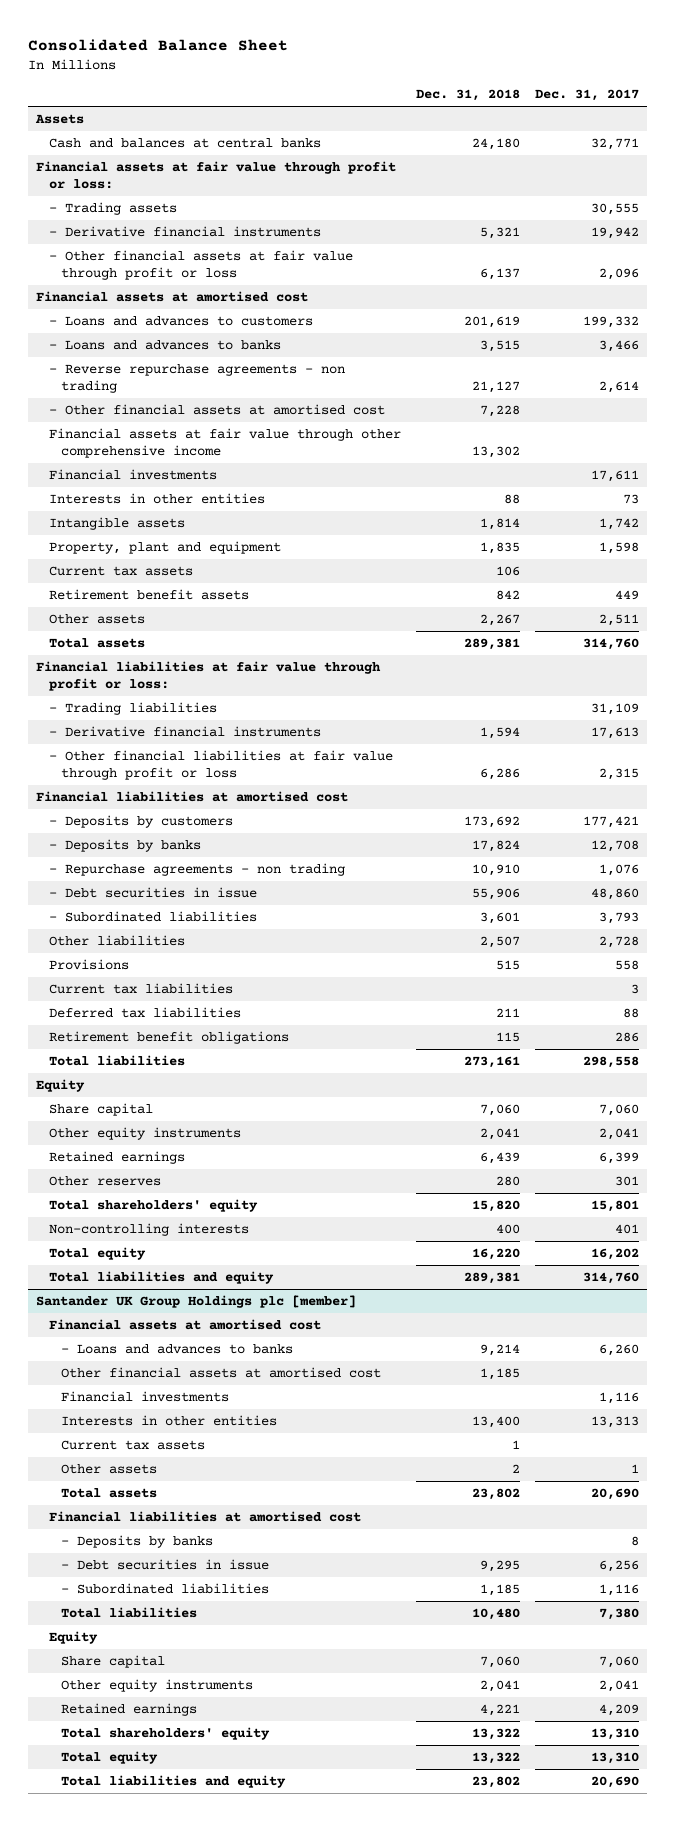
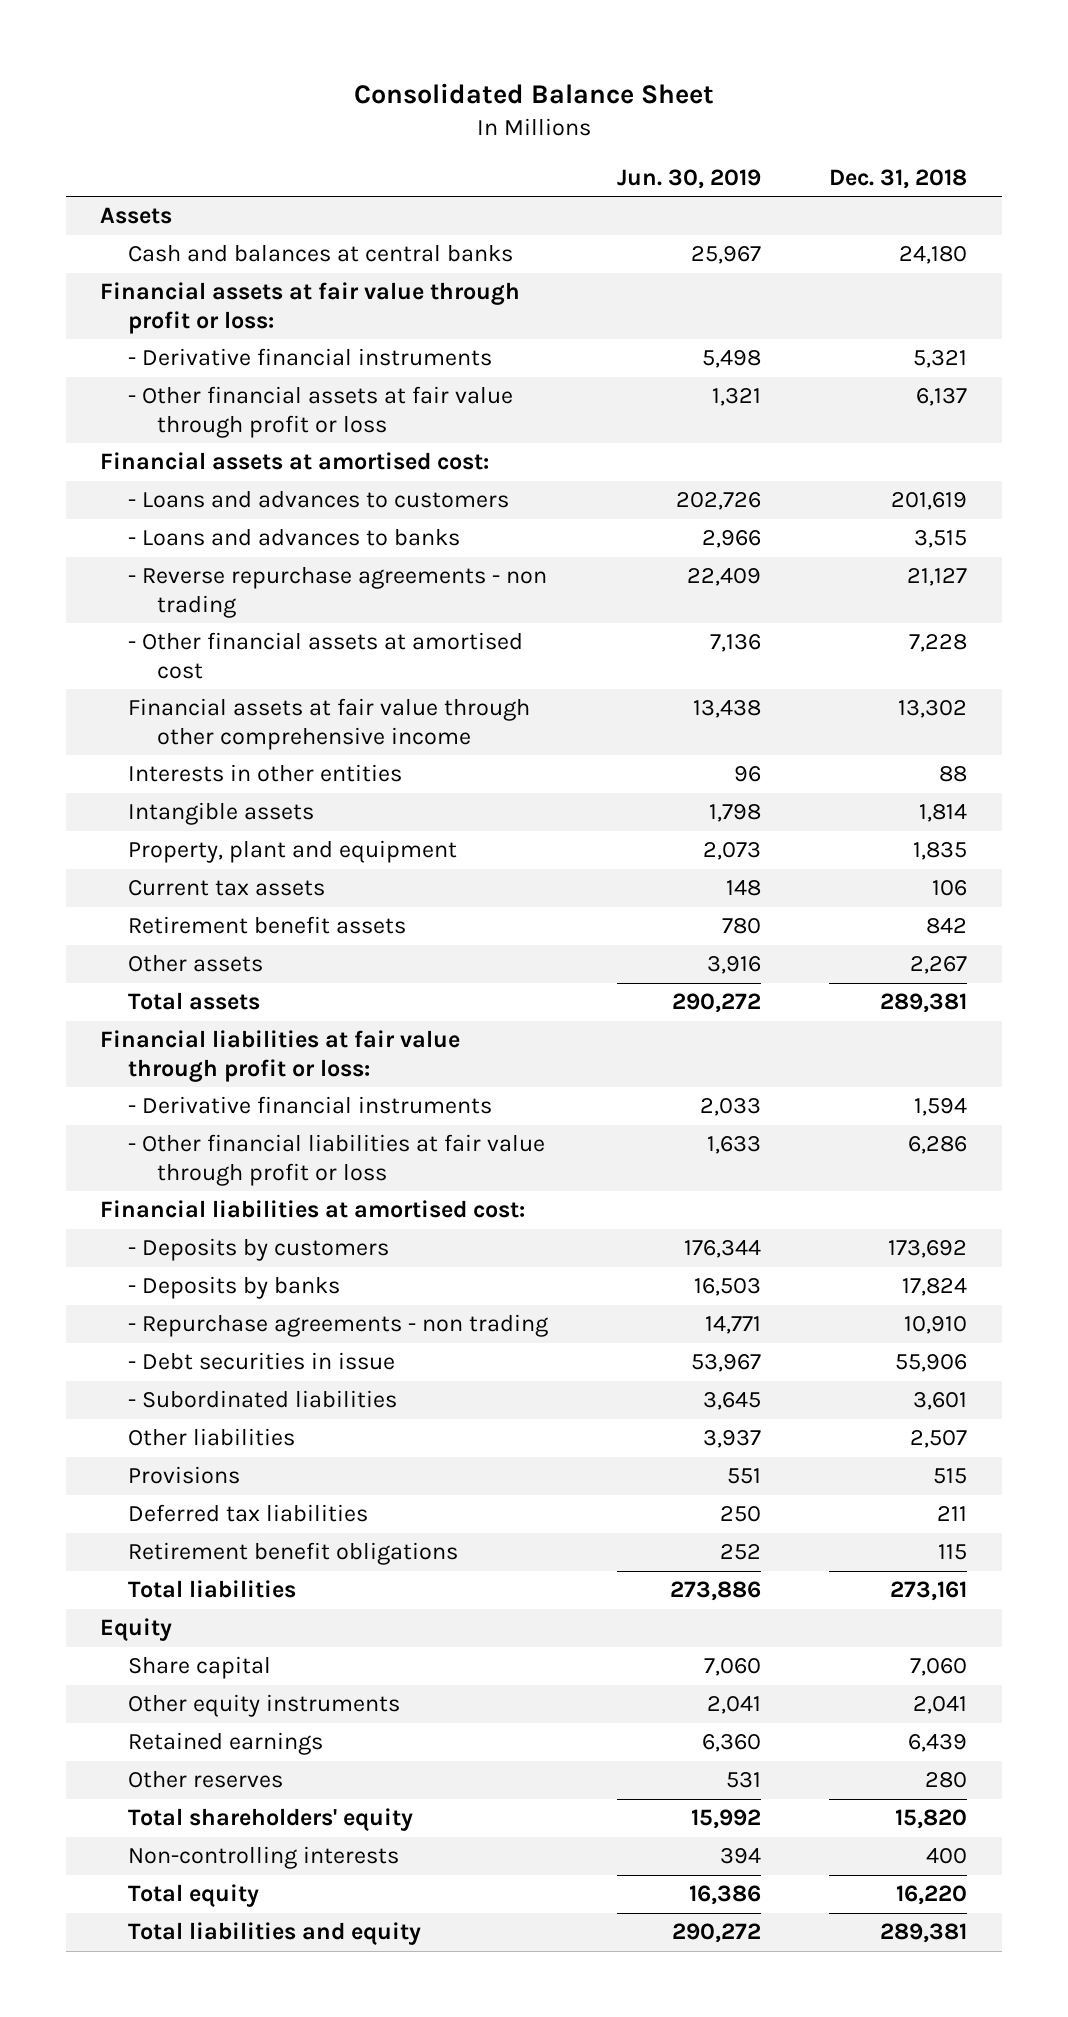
[535,89,640,102] Dec. 31, 2017 -> none
none -> [616,168,761,189] Jun. 30, 2019
[48,201,177,215] - Trading assets -> none
[35,290,308,302] Financial assets at amortised cost -> [100,452,490,471] Financial assets at amortised cost:
[48,468,217,480] Financial investments -> none
[48,701,217,715] - Trading liabilities -> none
[35,790,348,802] Financial liabilities at amortised cost -> [100,1200,526,1219] Financial liabilities at amortised cost:
[48,982,233,994] Current tax liabilities -> none
[35,1294,356,1308] Santander UK Group Holdings plc [member] -> none
[48,1318,321,1330] Financial assets at amortised cost -> none
[61,1343,294,1354] - Loans and advances to banks -> none
[61,1366,382,1378] Other financial assets at amortised cost -> none
[61,1390,230,1402] Financial investments -> none
[61,1414,278,1426] Interests in other entities -> none
[61,1439,206,1450] Current tax assets -> none
[61,1463,158,1474] Other assets -> none
[61,1487,158,1498] Total assets -> none
[48,1510,361,1522] Financial liabilities at amortised cost -> none
[61,1534,214,1548] - Deposits by banks -> none
[61,1558,270,1570] - Debt securities in issue -> none
[61,1582,270,1594] - Subordinated liabilities -> none
[61,1606,198,1618] Total liabilities -> none
[48,1630,98,1644] Equity -> none
[61,1654,166,1668] Share capital -> none
[61,1678,254,1692] Other equity instruments -> none
[61,1702,198,1716] Retained earnings -> none
[61,1726,271,1740] Total shareholders' equity -> none
[61,1750,159,1764] Total equity -> none
[61,1774,287,1788] Total liabilities and equity -> none

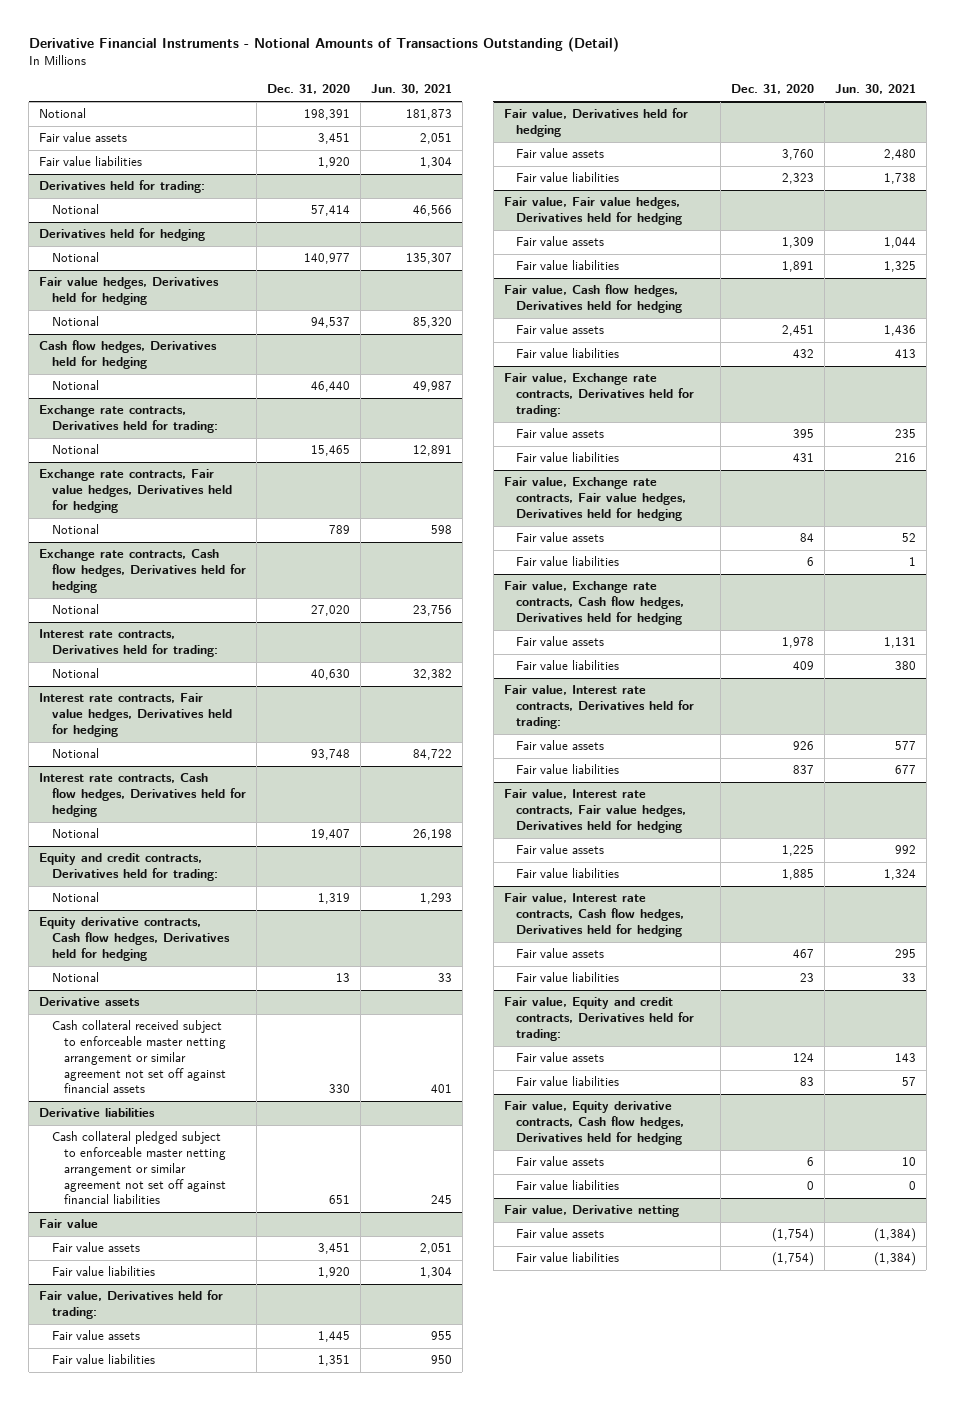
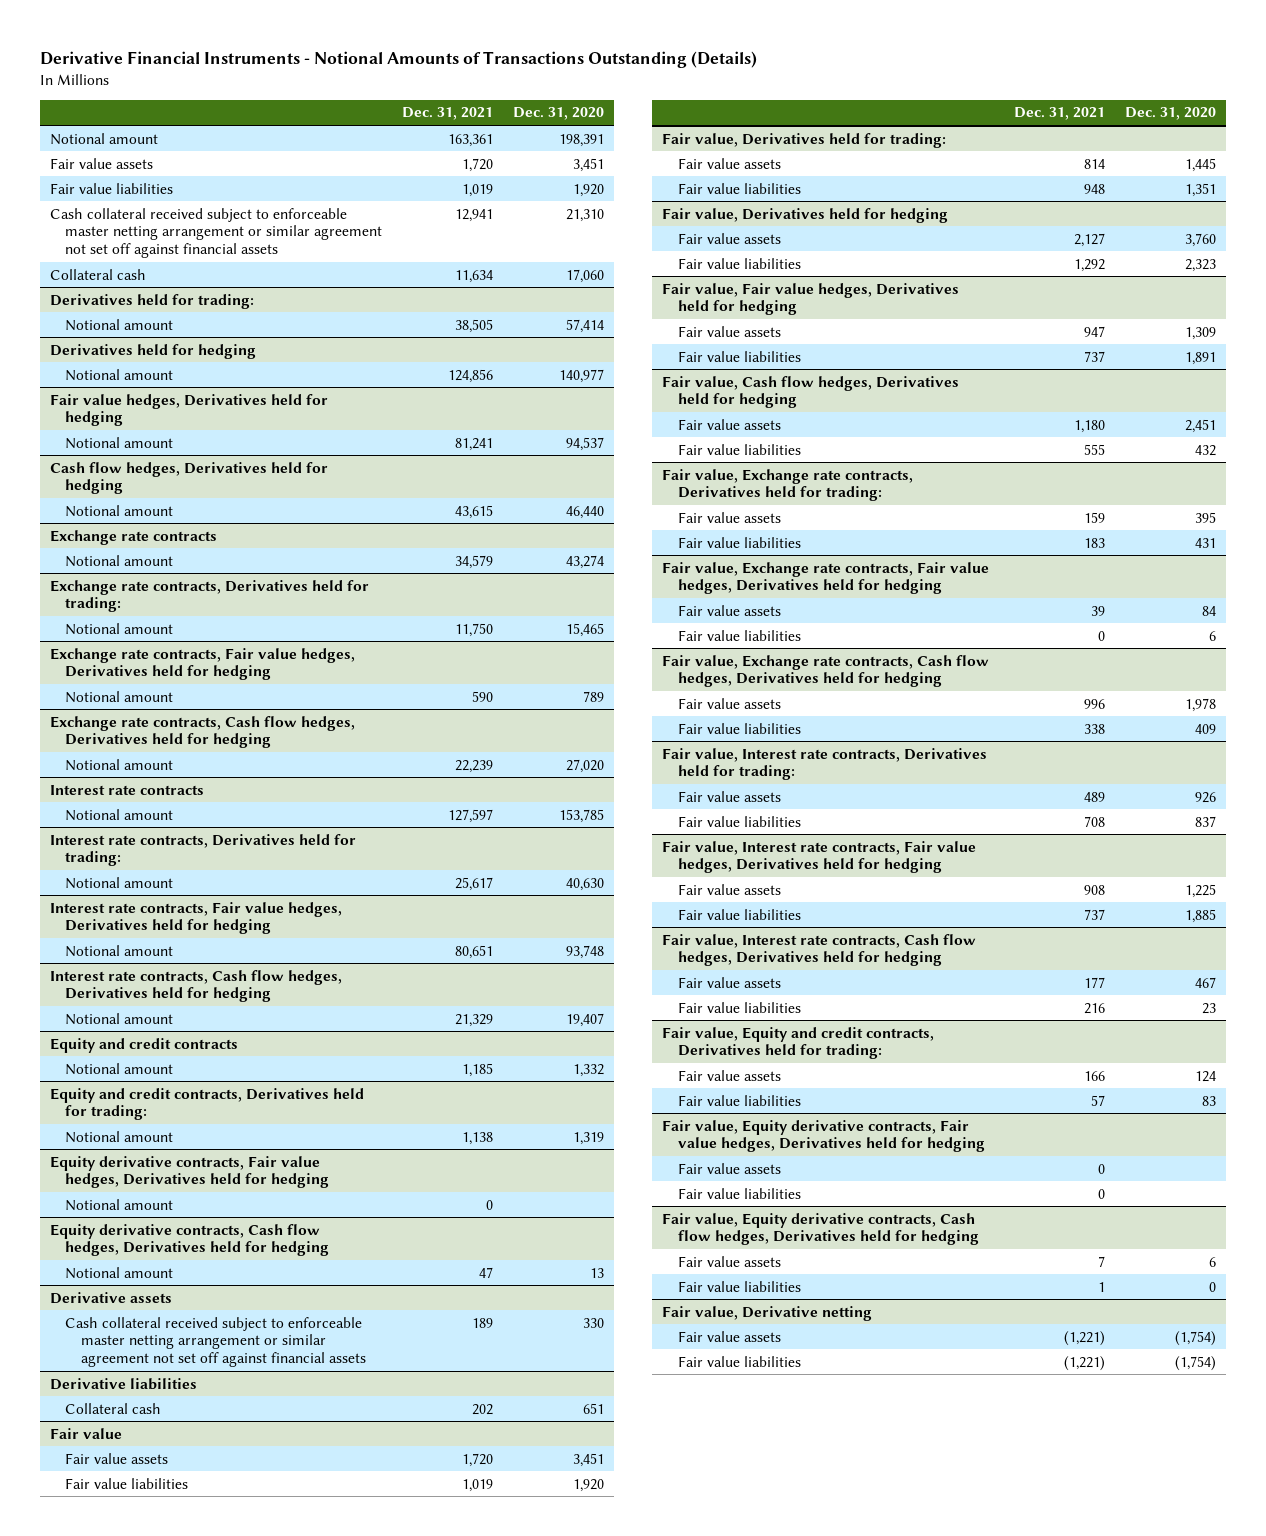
[28,37,619,53] Derivative Financial Instruments - Notional Amounts of Transactions Outstanding (Detail) -> [40,50,758,68] Derivative Financial Instruments - Notional Amounts of Transactions Outstanding (Details)
[370,84,452,95] Jun. 30, 2021 -> none
none -> [402,107,494,121] Dec. 31, 2021
[39,108,87,119] Notional -> [50,132,159,145] Notional amount
none -> [50,207,383,259] Cash collateral received subject to enforceable master netting arrangement or similar agreement not set off against financial assets
none -> [50,268,147,280] Collateral cash
[51,204,99,215] Notional -> [65,318,174,331] Notional amount
[51,252,99,263] Notional -> [65,368,174,381] Notional amount
[51,316,99,327] Notional -> [65,436,174,449] Notional amount
[51,380,99,391] Notional -> [65,504,174,517] Notional amount
none -> [50,529,218,545] Exchange rate contracts
none -> [65,554,174,567] Notional amount
[51,444,99,455] Notional -> [65,622,174,635] Notional amount
[51,524,99,535] Notional -> [65,690,174,703] Notional amount
[51,604,99,615] Notional -> [65,758,174,771] Notional amount
none -> [50,784,205,795] Interest rate contracts
none -> [65,808,174,821] Notional amount
[51,668,99,679] Notional -> [65,876,174,889] Notional amount
[51,748,99,759] Notional -> [65,944,174,957] Notional amount
[51,828,99,839] Notional -> [65,1012,174,1025] Notional amount
none -> [50,1037,239,1053] Equity and credit contracts
none -> [65,1062,174,1075] Notional amount
[51,892,99,903] Notional -> [65,1130,174,1143] Notional amount
none -> [50,1155,330,1189] Equity derivative contracts, Fair value hedges, Derivatives held for hedging
none -> [65,1198,174,1211] Notional amount
[51,972,99,983] Notional -> [65,1266,174,1279] Notional amount
[51,1131,227,1205] Cash collateral pledged subject to enforceable master netting arrangement or similar agreement not set off against financial liabilities -> [65,1402,162,1414] Collateral cash
none -> [662,1119,985,1153] Fair value, Equity derivative contracts, Fair value hedges, Derivatives held for hedging
none -> [677,1162,781,1174] Fair value assets
none -> [677,1187,801,1199] Fair value liabilities

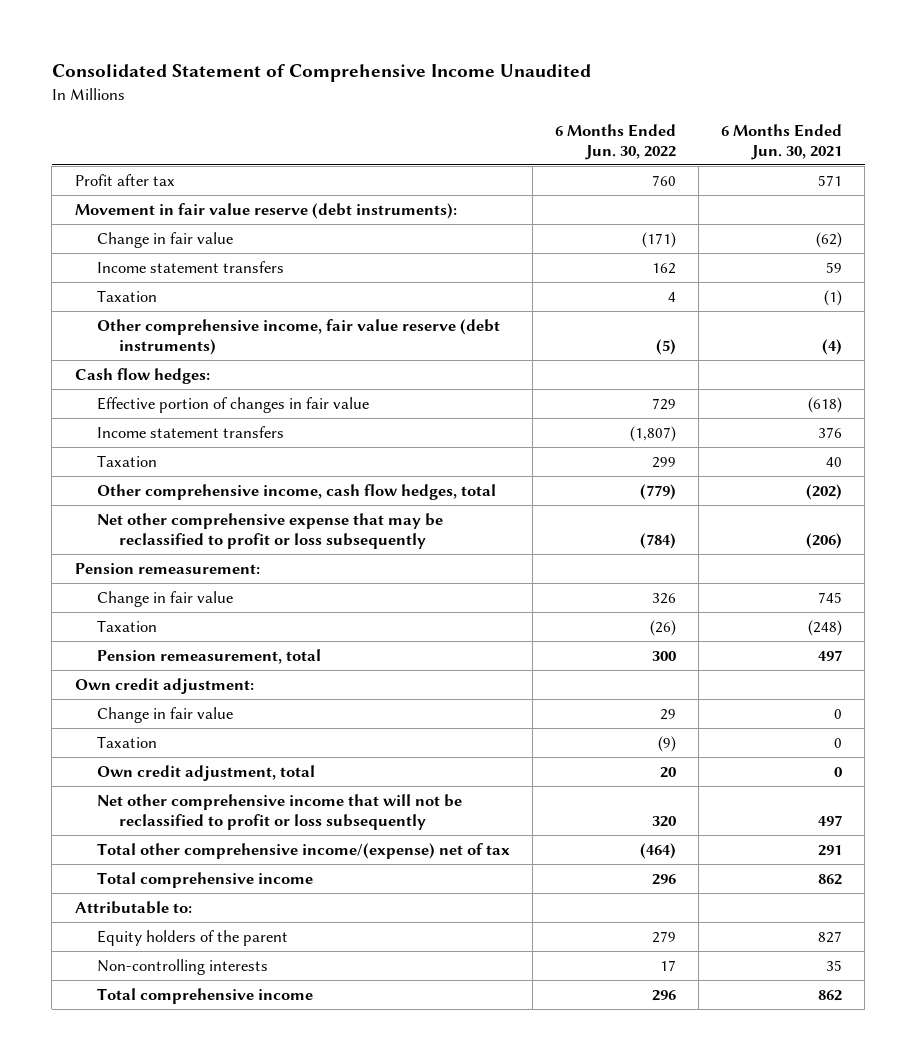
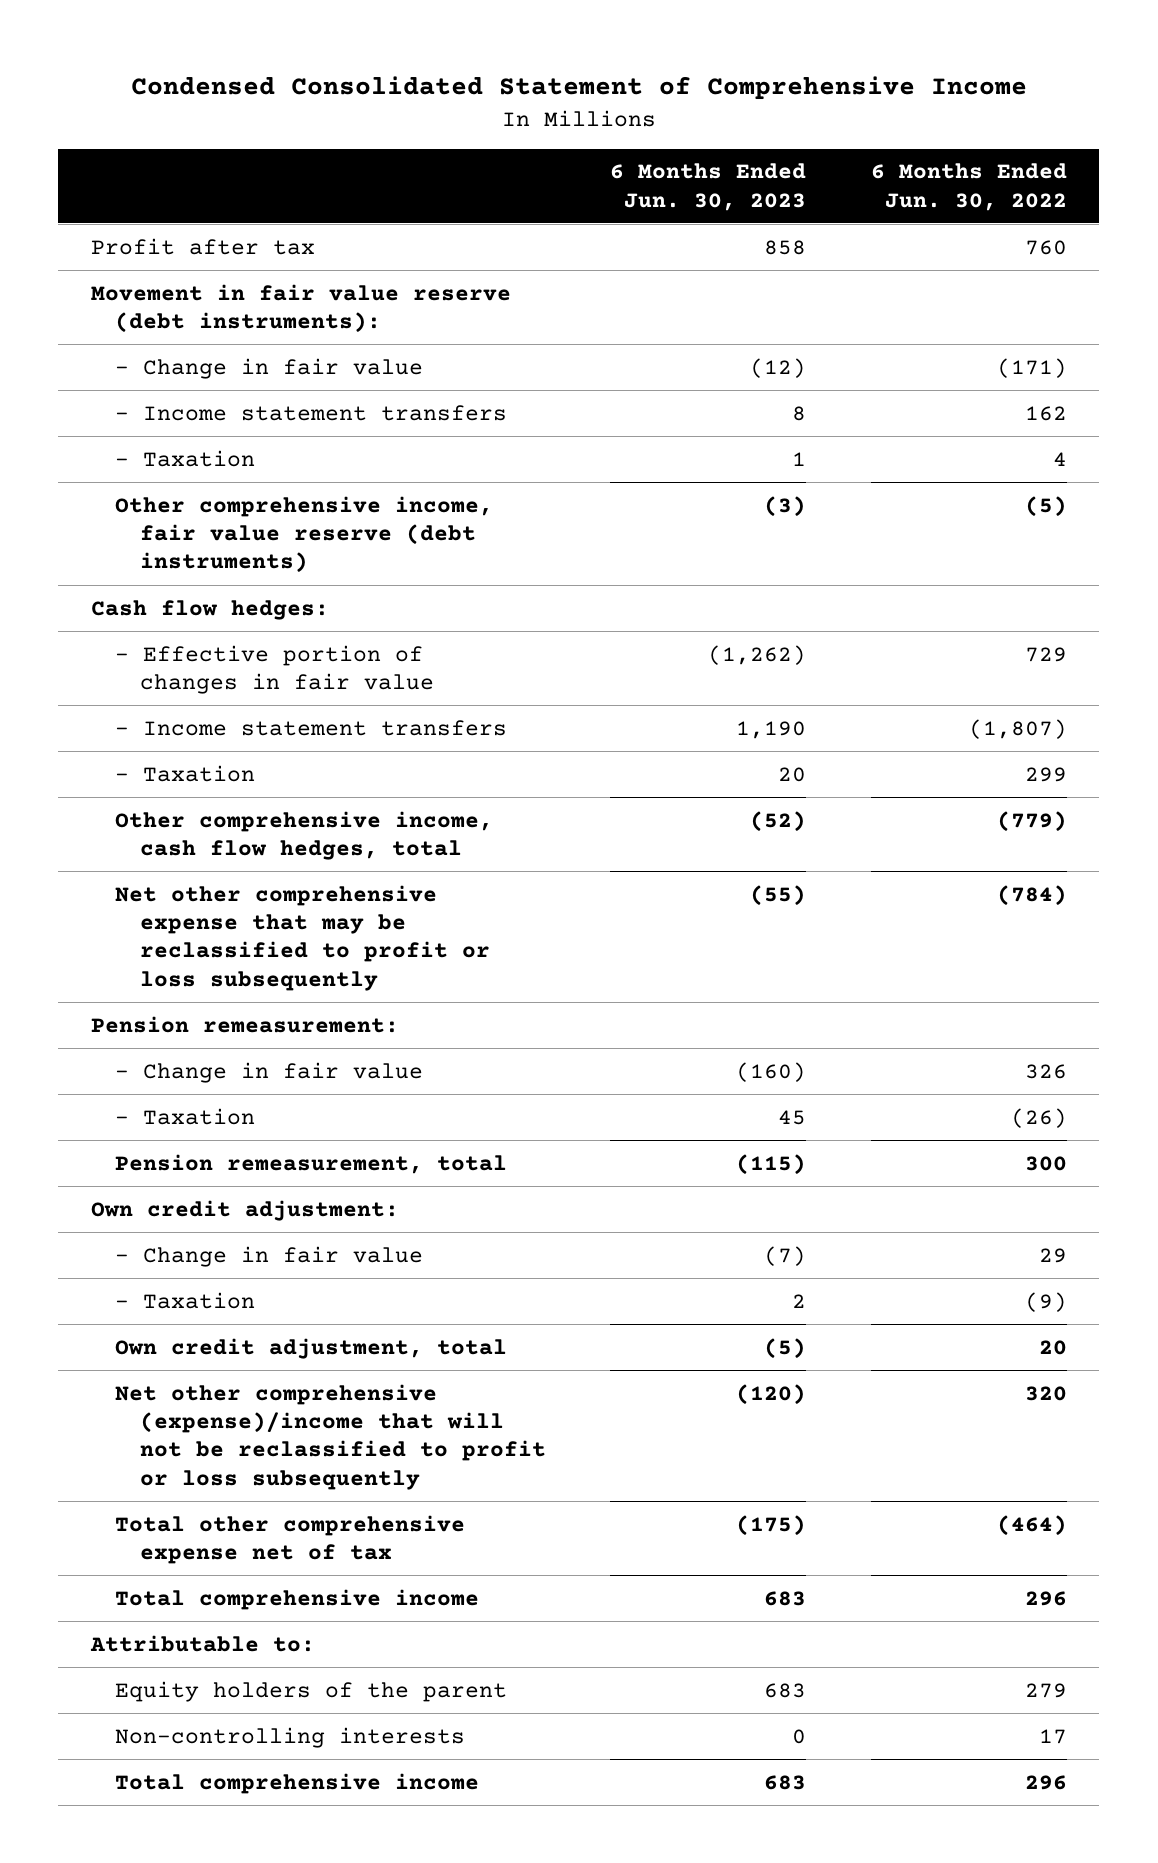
[51,64,591,83] Consolidated Statement of Comprehensive Income Unaudited -> [130,76,1027,101] Condensed Consolidated Statement of Comprehensive Income
[721,123,843,160] 6 Months Ended Jun. 30, 2021 -> none
none -> [610,163,807,211] 6 Months Ended Jun. 30, 2023
[96,231,233,248] Change in fair value -> [115,357,424,379] - Change in fair value
[96,260,284,273] Income statement transfers -> [115,404,508,421] - Income statement transfers
[96,289,157,302] Taxation -> [115,449,256,467] - Taxation
[96,396,369,413] Effective portion of changes in fair value -> [115,644,434,695] - Effective portion of changes in fair value
[96,425,284,438] Income statement transfers -> [115,719,508,736] - Income statement transfers
[96,454,157,467] Taxation -> [115,764,256,782] - Taxation
[96,590,233,607] Change in fair value -> [115,1061,424,1083] - Change in fair value
[96,619,157,632] Taxation -> [115,1107,256,1125] - Taxation
[96,706,233,723] Change in fair value -> [115,1245,424,1267] - Change in fair value
[96,735,157,748] Taxation -> [115,1291,256,1309] - Taxation
[96,793,462,830] Net other comprehensive income that will not be reclassified to profit or loss subsequently -> [115,1383,546,1490] Net other comprehensive (expense)/income that will not be reclassified to profit or loss subsequently
[96,842,510,859] Total other comprehensive income/(expense) net of tax -> [115,1514,466,1565] Total other comprehensive expense net of tax

